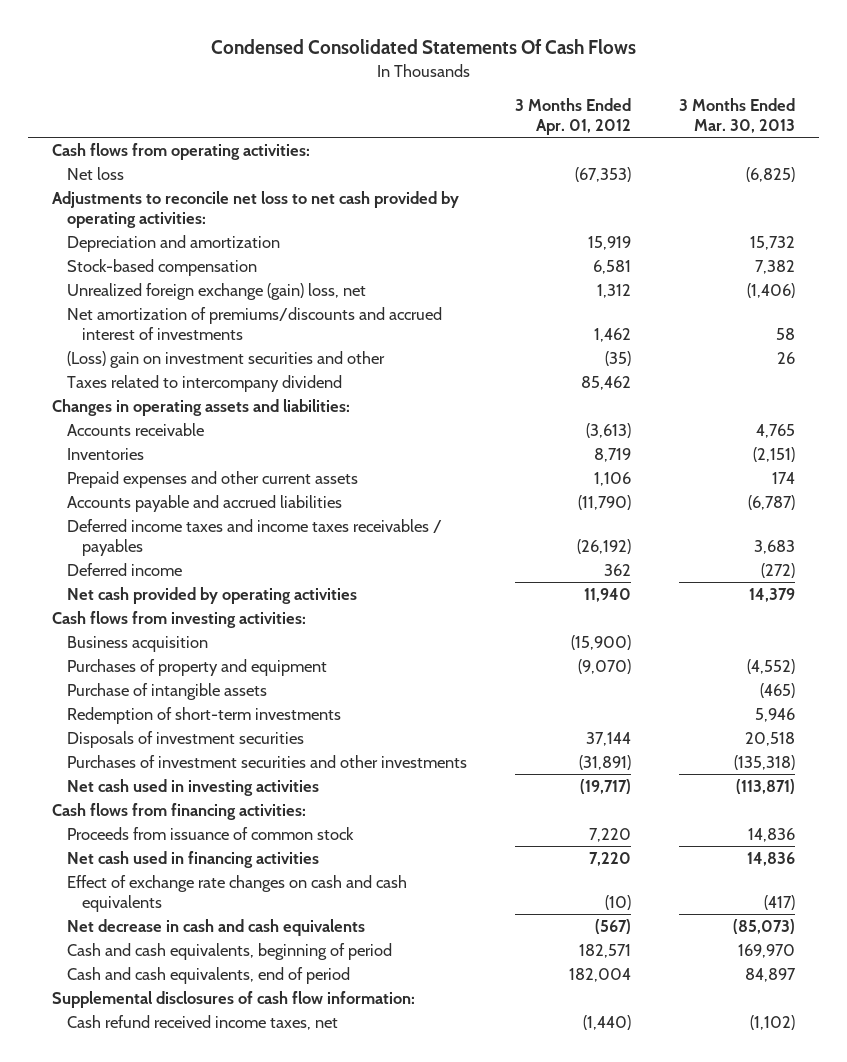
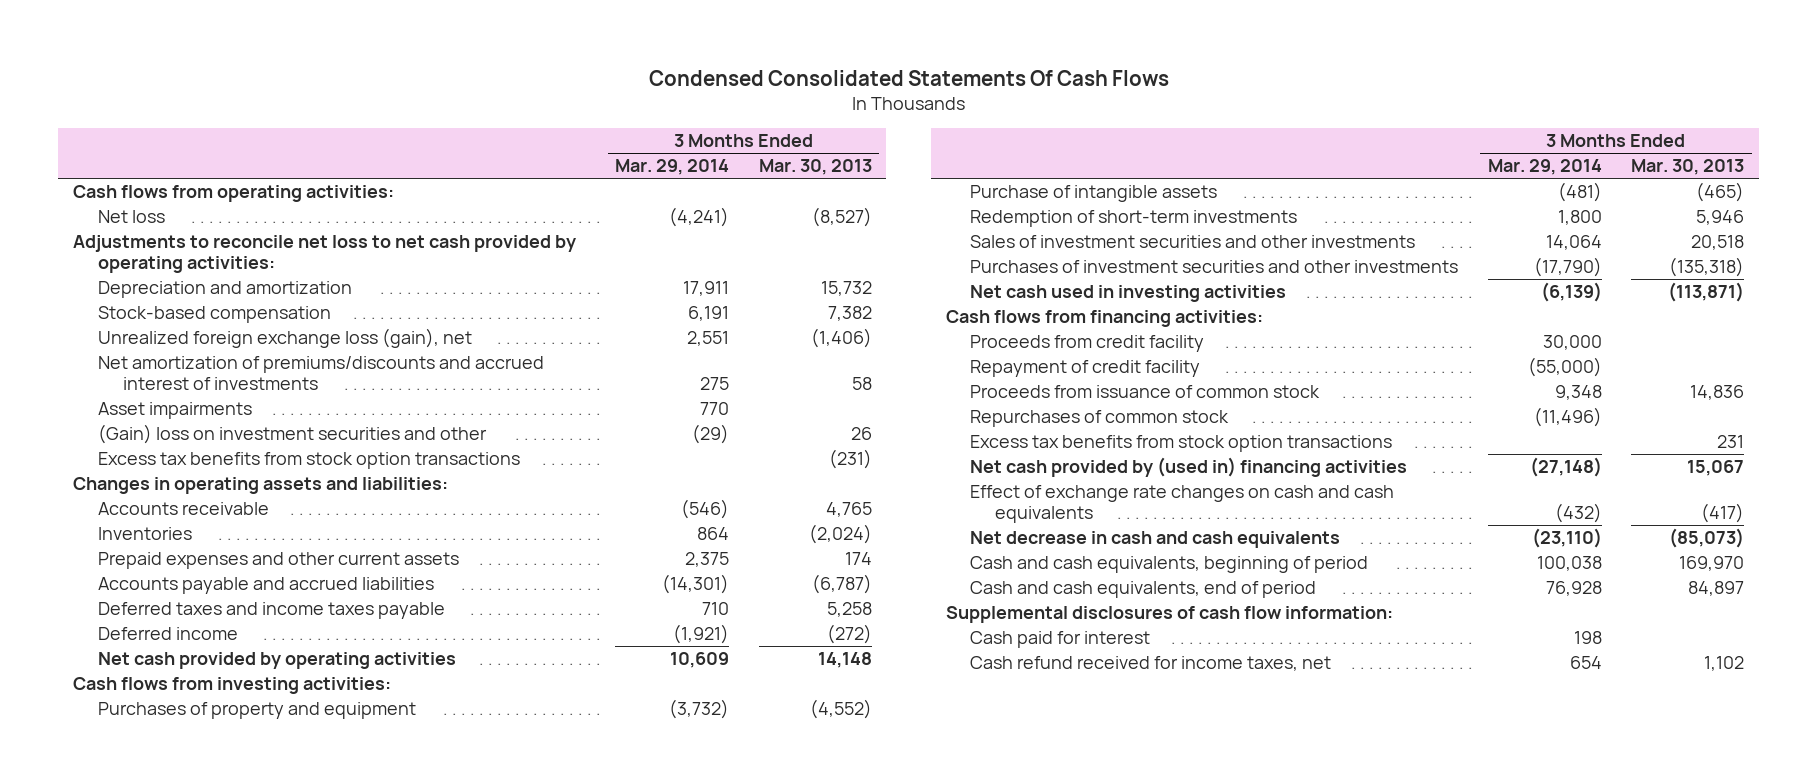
[514,98,631,136] 3 Months Ended Apr. 01, 2012 -> none
none -> [615,159,730,176] Mar. 29, 2014
[745,166,795,182] (6,825) -> [811,207,872,228] (8,527)
[66,282,366,300] Unrealized foreign exchange (gain) loss, net -> [98,328,473,349] Unrealized foreign exchange loss (gain), net
[66,374,342,392] Taxes related to intercompany dividend -> none
none -> [98,402,253,420] Asset impairments
[66,350,385,368] (Loss) gain on investment securities and other -> [98,424,488,445] (Gain) loss on investment securities and other
none -> [98,452,521,470] Excess tax benefits from stock option transactions
[752,446,795,462] (2,151) -> [808,524,872,545] (2,024)
[66,518,442,556] Deferred income taxes and income taxes receivables / payables -> [98,602,446,620] Deferred taxes and income taxes payable
[753,539,795,554] 3,683 -> [826,602,872,618] 5,258
[748,587,795,602] 14,379 -> [817,652,872,669] 14,148
[66,635,208,652] Business acquisition -> none
[66,730,304,748] Disposals of investment securities -> [970,235,1416,249] Sales of investment securities and other investments
none -> [970,335,1205,353] Proceeds from credit facility
none -> [970,360,1201,378] Repayment of credit facility
none -> [970,410,1230,428] Repurchases of common stock
none -> [970,435,1393,453] Excess tax benefits from stock option transactions
[66,850,319,868] Net cash used in financing activities -> [970,457,1408,478] Net cash provided by (used in) financing activities
[746,851,795,866] 14,836 -> [1687,460,1745,477] 15,067
none -> [970,631,1151,649] Cash paid for interest
[66,1014,338,1030] Cash refund received income taxes, net -> [970,656,1332,672] Cash refund received for income taxes, net
[749,1014,795,1030] (1,102) -> [1704,656,1745,672] 1,102

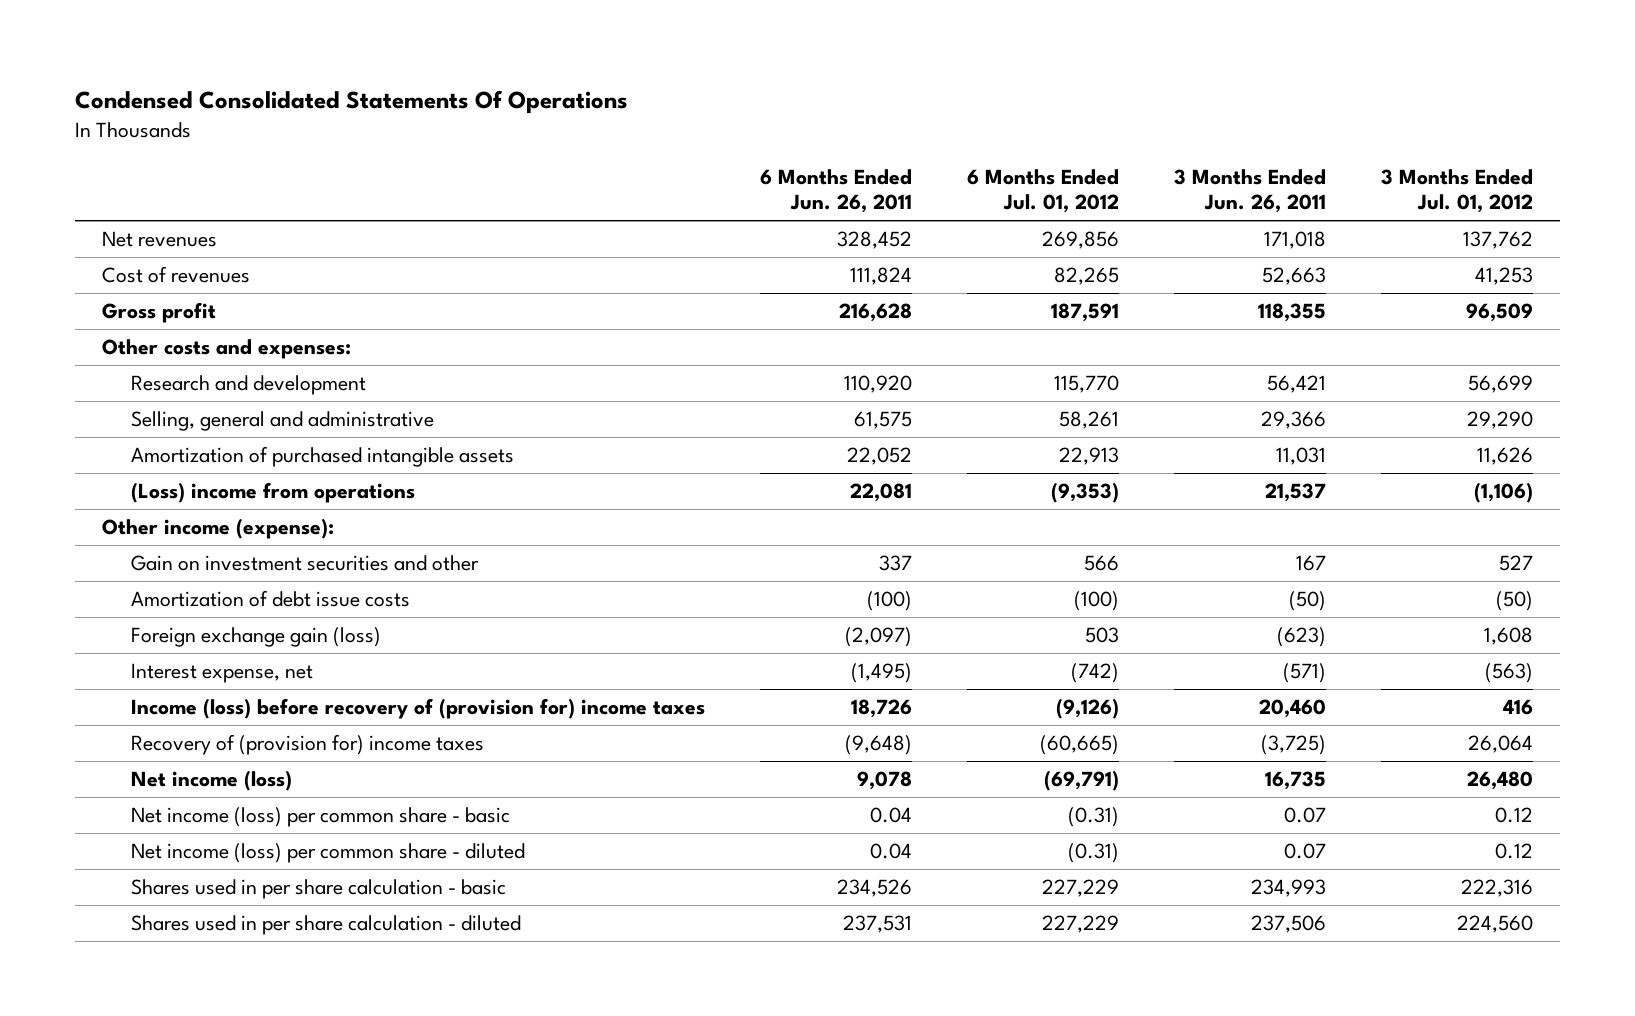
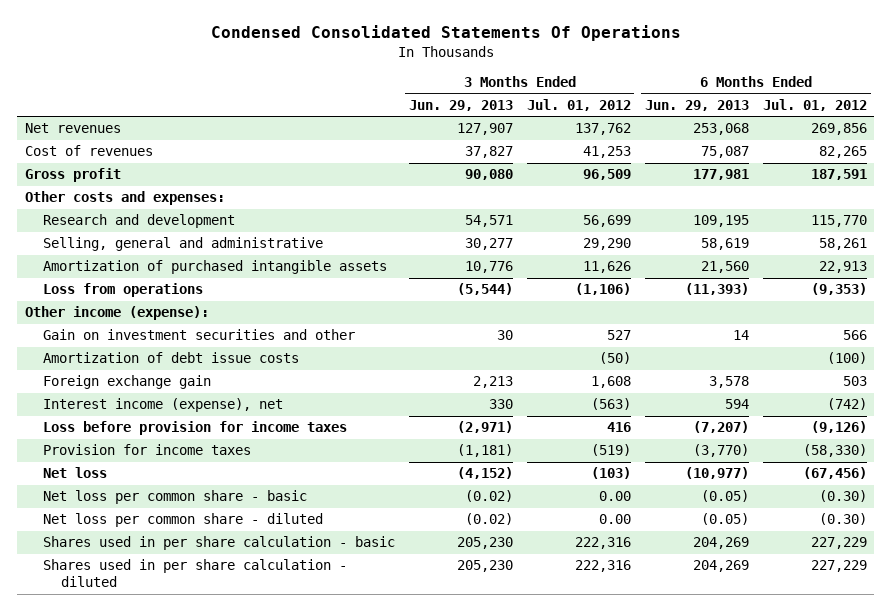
[760,168,913,214] 6 Months Ended Jun. 26, 2011 -> none
[1173,168,1326,214] 3 Months Ended Jun. 26, 2011 -> none
none -> [408,99,513,111] Jun. 29, 2013
none -> [645,99,750,111] Jun. 29, 2013
[131,482,416,504] (Loss) income from operations -> [42,283,203,298] Loss from operations
[131,627,382,648] Foreign exchange gain (loss) -> [42,375,211,390] Foreign exchange gain
[131,663,314,684] Interest expense, net -> [42,398,283,413] Interest income (expense), net
[131,698,706,720] Income (loss) before recovery of (provision for) income taxes -> [42,421,347,436] Loss before provision for income taxes
[131,734,485,756] Recovery of (provision for) income taxes -> [42,444,251,456] Provision for income taxes
[1040,735,1120,756] (60,665) -> [803,444,868,458] (58,330)
[1467,735,1533,754] 26,064 -> [590,444,631,457] (519)
[131,770,293,792] Net income (loss) -> [42,467,107,479] Net loss
[1044,770,1120,792] (69,791) -> [803,467,868,480] (67,456)
[1466,771,1533,791] 26,480 -> [590,467,631,480] (103)
[131,807,511,828] Net income (loss) per common share - basic -> [42,490,307,505] Net loss per common share - basic
[1068,807,1120,828] (0.31) -> [819,490,868,503] (0.30)
[1494,807,1533,824] 0.12 -> [598,491,631,502] 0.00
[131,843,526,864] Net income (loss) per common share - diluted -> [42,513,323,528] Net loss per common share - diluted
[1068,843,1120,864] (0.31) -> [819,513,868,526] (0.30)
[1494,843,1533,860] 0.12 -> [598,514,631,525] 0.00
[1456,915,1533,934] 224,560 -> [574,560,631,573] 222,316

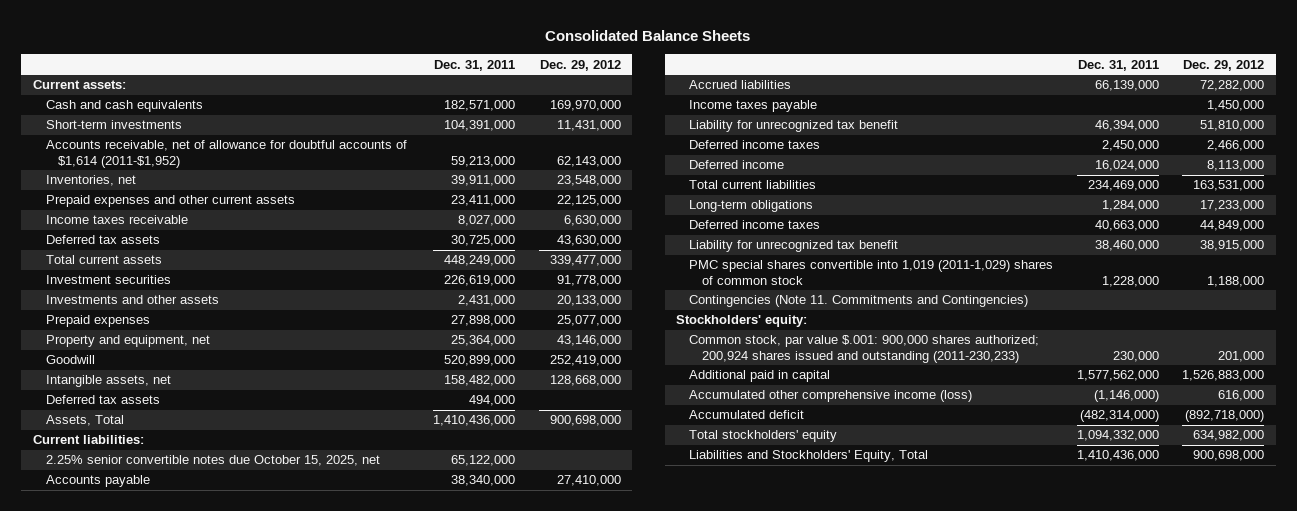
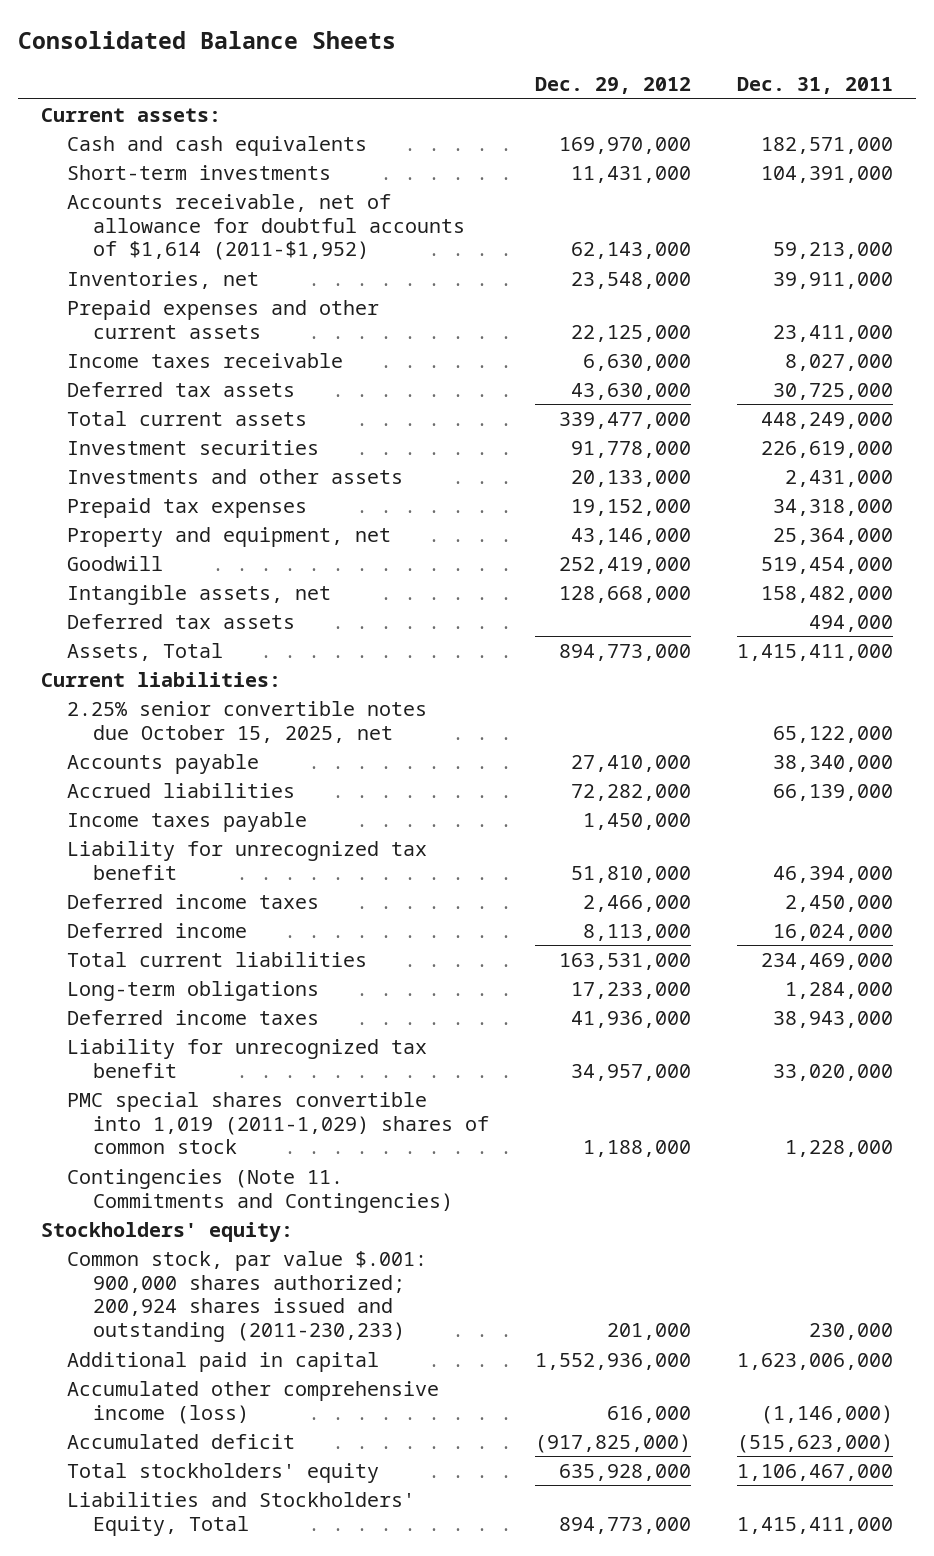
[45,315,150,328] Prepaid expenses -> [66,497,307,518] Prepaid tax expenses
[451,315,516,327] 27,898,000 -> [773,498,894,516] 34,318,000
[556,315,621,327] 25,077,000 -> [571,498,692,516] 19,152,000
[444,355,516,367] 520,899,000 -> [761,556,894,574] 519,454,000
[433,415,516,427] 1,410,436,000 -> [737,643,894,661] 1,415,411,000
[549,415,621,427] 900,698,000 -> [559,643,692,661] 894,773,000
[1094,220,1159,232] 40,663,000 -> [773,1010,894,1028] 38,943,000
[1199,220,1264,232] 44,849,000 -> [571,1010,692,1028] 41,936,000
[1094,240,1159,252] 38,460,000 -> [773,1063,894,1081] 33,020,000
[1199,240,1264,252] 38,915,000 -> [571,1063,692,1081] 34,957,000
[1076,370,1159,382] 1,577,562,000 -> [737,1352,894,1370] 1,623,006,000
[1181,370,1264,382] 1,526,883,000 -> [535,1352,692,1370] 1,552,936,000
[1079,410,1159,423] (482,314,000) -> [737,1433,894,1453] (515,623,000)
[1184,410,1264,423] (892,718,000) -> [535,1433,692,1453] (917,825,000)
[1076,430,1159,442] 1,094,332,000 -> [737,1463,894,1481] 1,106,467,000
[1192,430,1264,442] 634,982,000 -> [559,1463,692,1481] 635,928,000
[1076,450,1159,462] 1,410,436,000 -> [737,1516,894,1534] 1,415,411,000
[1192,450,1264,462] 900,698,000 -> [559,1516,692,1534] 894,773,000

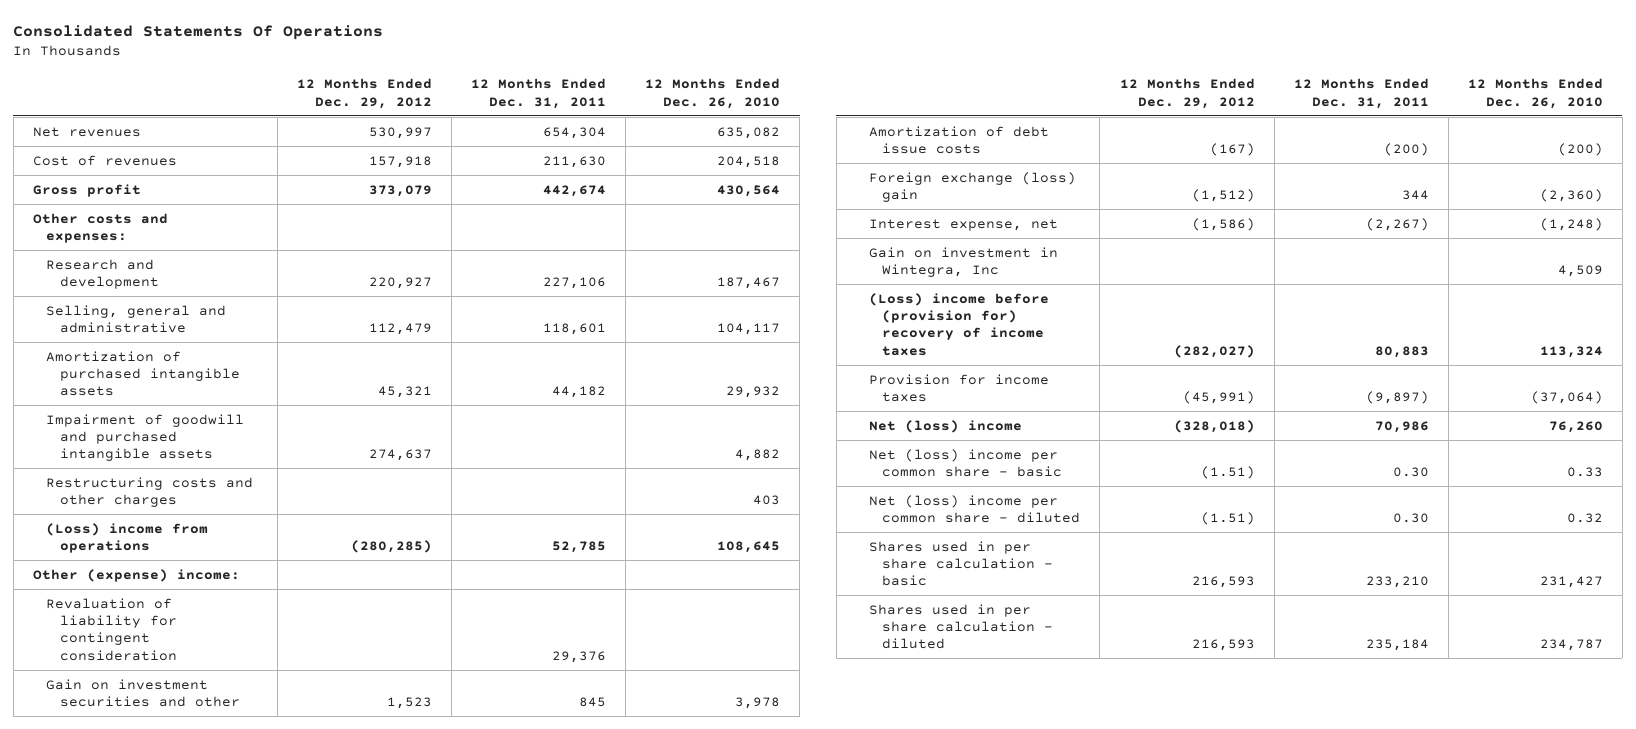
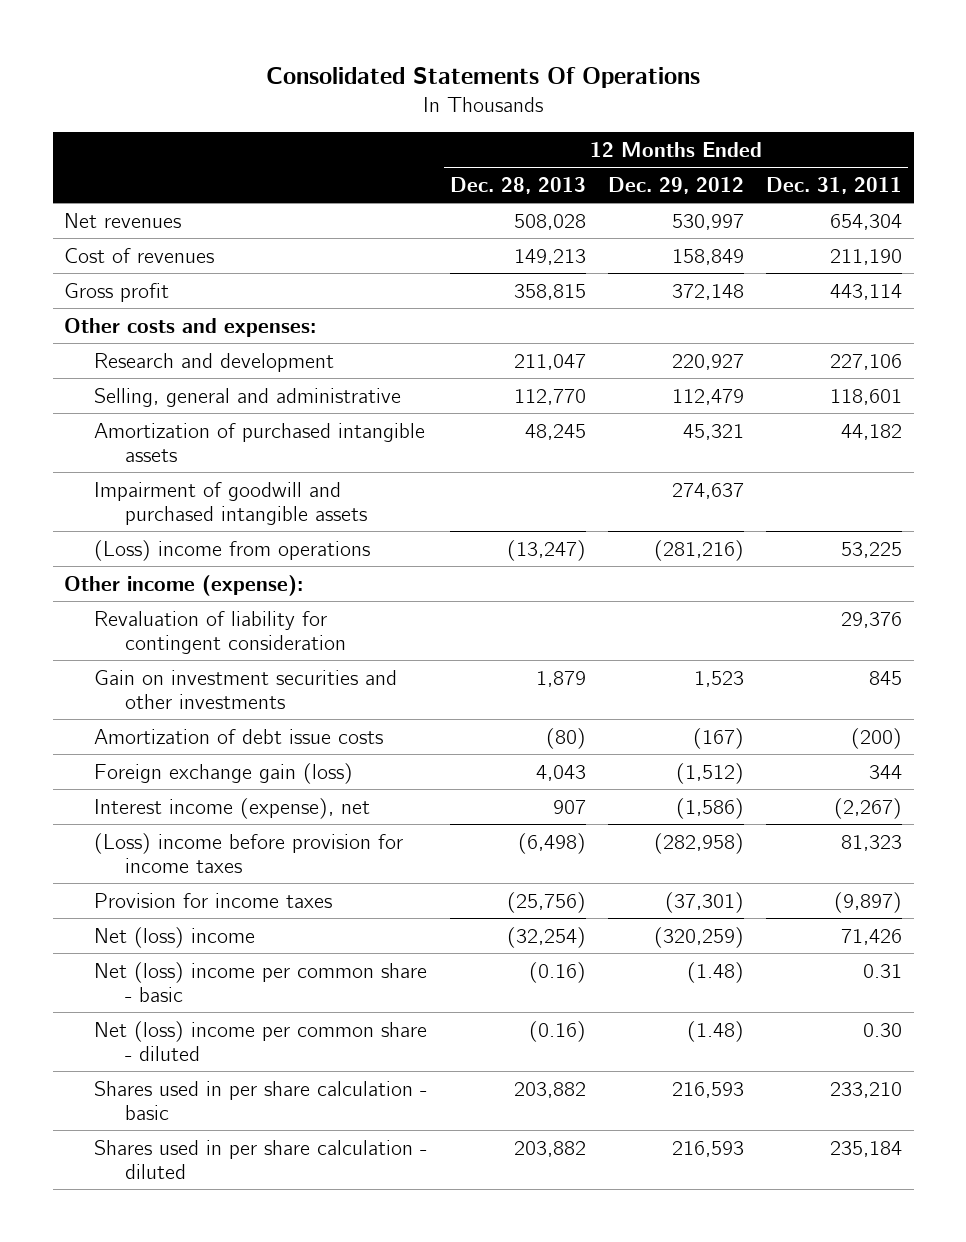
[645,78,781,109] 12 Months Ended Dec. 26, 2010 -> none
none -> [449,176,586,194] Dec. 28, 2013
[369,155,433,168] 157,918 -> [672,248,745,265] 158,849
[543,155,607,168] 211,630 -> [830,248,903,265] 211,190
[369,184,433,197] 373,079 -> [672,283,745,300] 372,148
[543,184,607,197] 442,674 -> [830,283,903,300] 443,114
[46,476,254,507] Restructuring costs and other charges -> none
[351,539,433,553] (280,285) -> [654,539,745,561] (281,216)
[552,540,607,553] 52,785 -> [841,541,903,558] 53,225
[33,568,241,582] Other (expense) income: -> [63,574,303,596] Other income (expense):
[46,678,240,707] Gain on investment securities and other -> [94,669,398,709] Gain on investment securities and other investments
[868,246,1058,277] Gain on investment in Wintegra, Inc -> none
[868,171,1076,202] Foreign exchange (loss) gain -> [94,762,354,784] Foreign exchange gain (loss)
[868,218,1058,231] Interest expense, net -> [94,797,371,819] Interest income (expense), net
[868,292,1049,356] (Loss) income before (provision for) recovery of income taxes -> [94,832,404,873] (Loss) income before provision for income taxes
[1173,344,1255,358] (282,027) -> [654,832,745,854] (282,958)
[1374,345,1429,358] 80,883 -> [841,834,903,851] 81,323
[1182,390,1255,404] (45,991) -> [665,891,745,913] (37,301)
[1173,419,1255,433] (328,018) -> [654,926,745,948] (320,259)
[1374,420,1429,433] 70,986 -> [841,928,903,945] 71,426
[1200,465,1255,479] (1.51) -> [687,961,745,983] (1.48)
[1392,466,1429,477] 0.30 -> [863,963,903,978] 0.31
[1200,511,1255,525] (1.51) -> [687,1020,745,1042] (1.48)

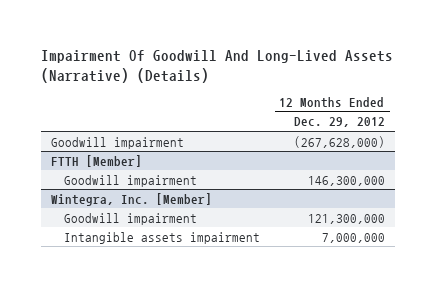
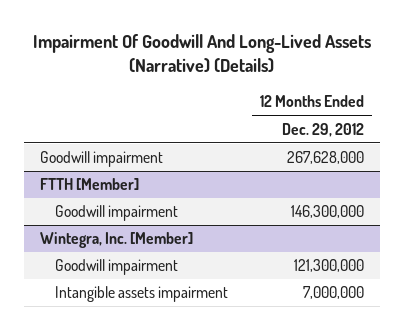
[293,135,385,148] (267,628,000) -> [286,151,364,165] 267,628,000

